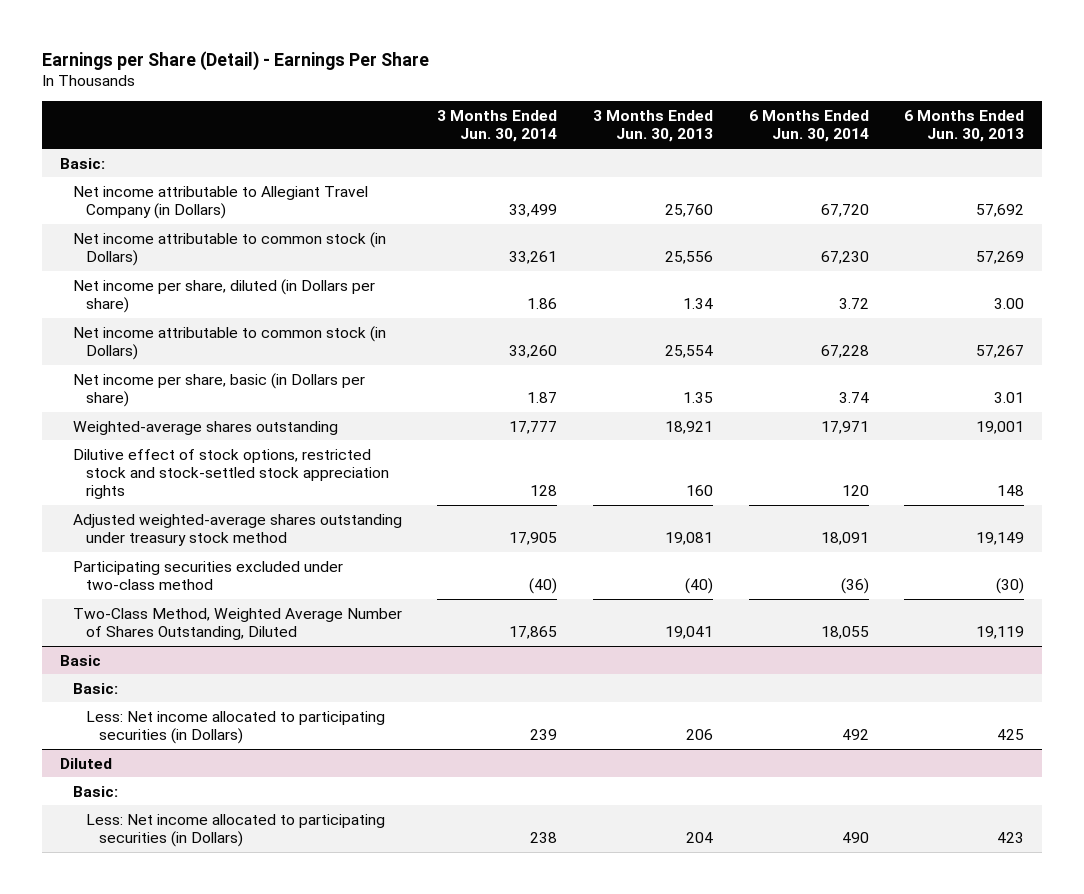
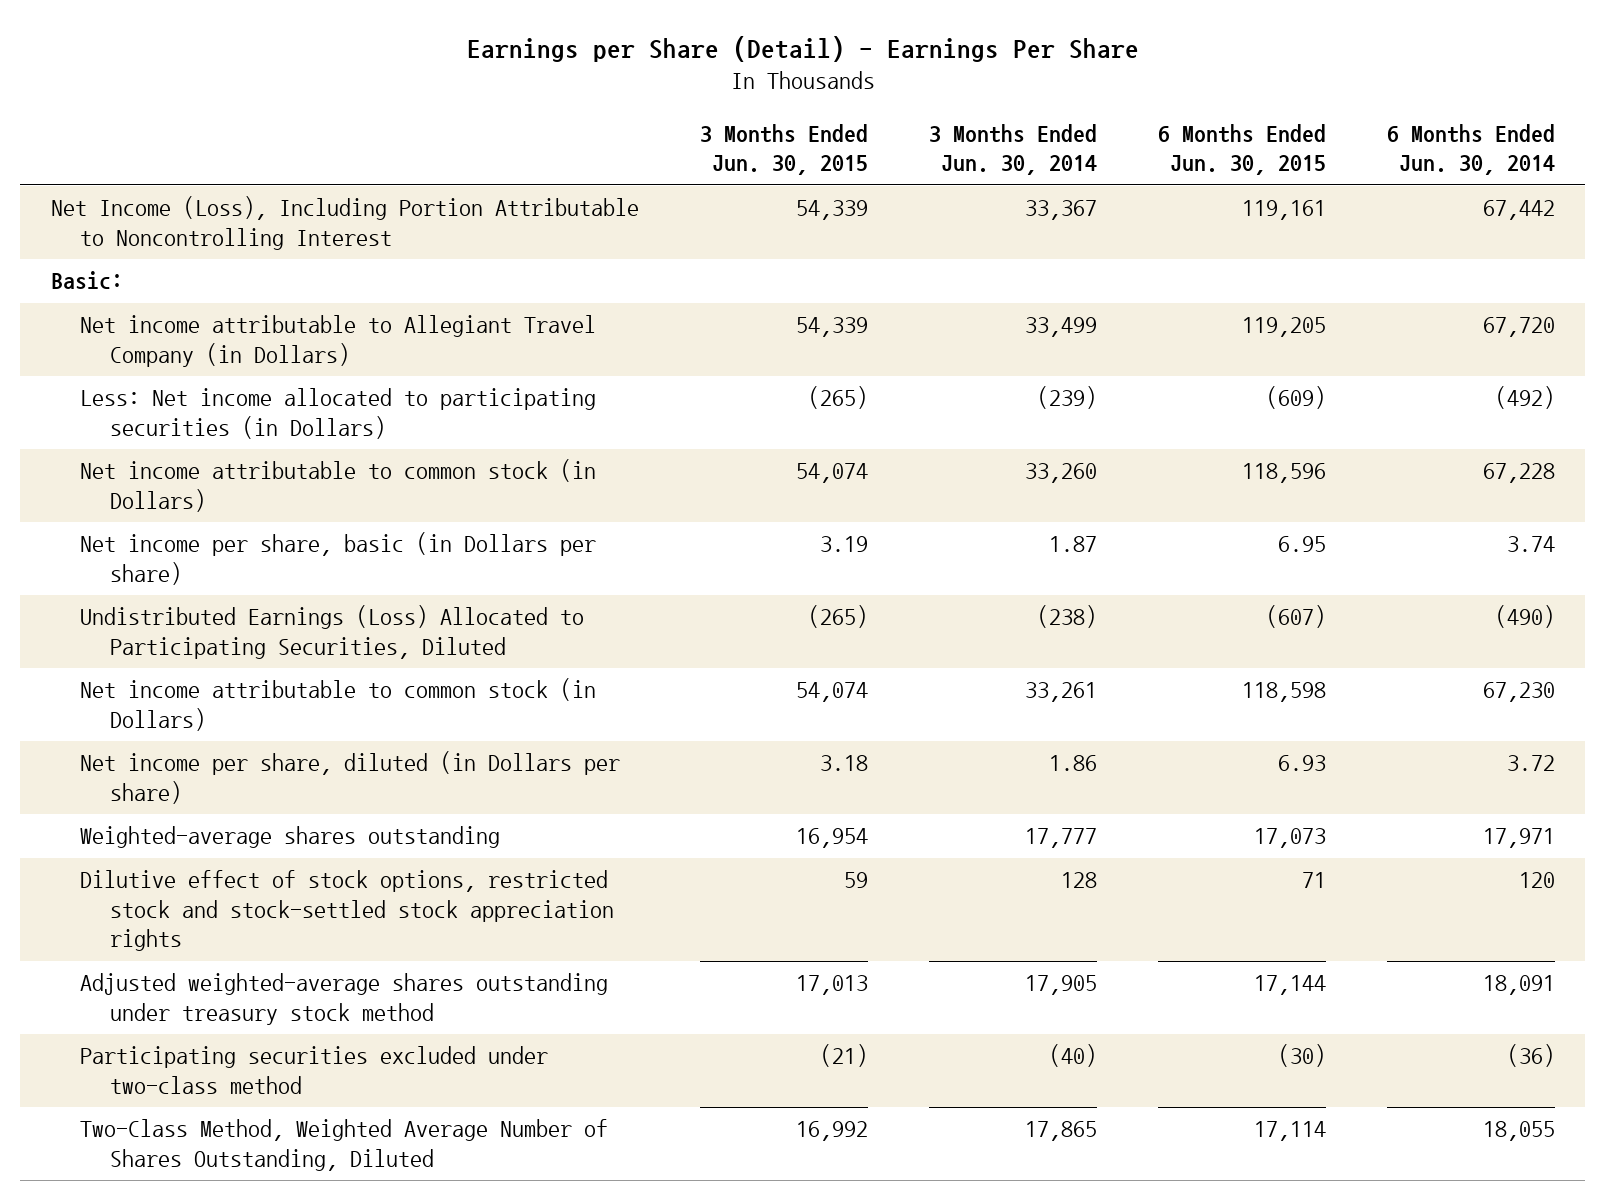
[593,110,714,143] 3 Months Ended Jun. 30, 2013 -> none
[904,110,1025,143] 6 Months Ended Jun. 30, 2013 -> none
none -> [699,123,868,176] 3 Months Ended Jun. 30, 2015
none -> [1157,123,1326,176] 6 Months Ended Jun. 30, 2015
none -> [50,196,639,250] Net Income (Loss), Including Portion Attributable to Noncontrolling Interest
none -> [80,388,597,439] Less: Net income allocated to participating securities (in Dollars)
none -> [80,605,585,659] Undistributed Earnings (Loss) Allocated to Participating Securities, Diluted
[72,231,386,266] Net income attributable to common stock (in Dollars) -> [80,678,597,731] Net income attributable to common stock (in Dollars)
[72,278,375,313] Net income per share, diluted (in Dollars per share) -> [80,751,621,804] Net income per share, diluted (in Dollars per share)
[59,654,101,666] Basic -> none
[72,682,118,694] Basic: -> none
[85,710,385,744] Less: Net income allocated to participating securities (in Dollars) -> none
[59,757,112,769] Diluted -> none
[72,785,118,797] Basic: -> none
[85,813,385,847] Less: Net income allocated to participating securities (in Dollars) -> none

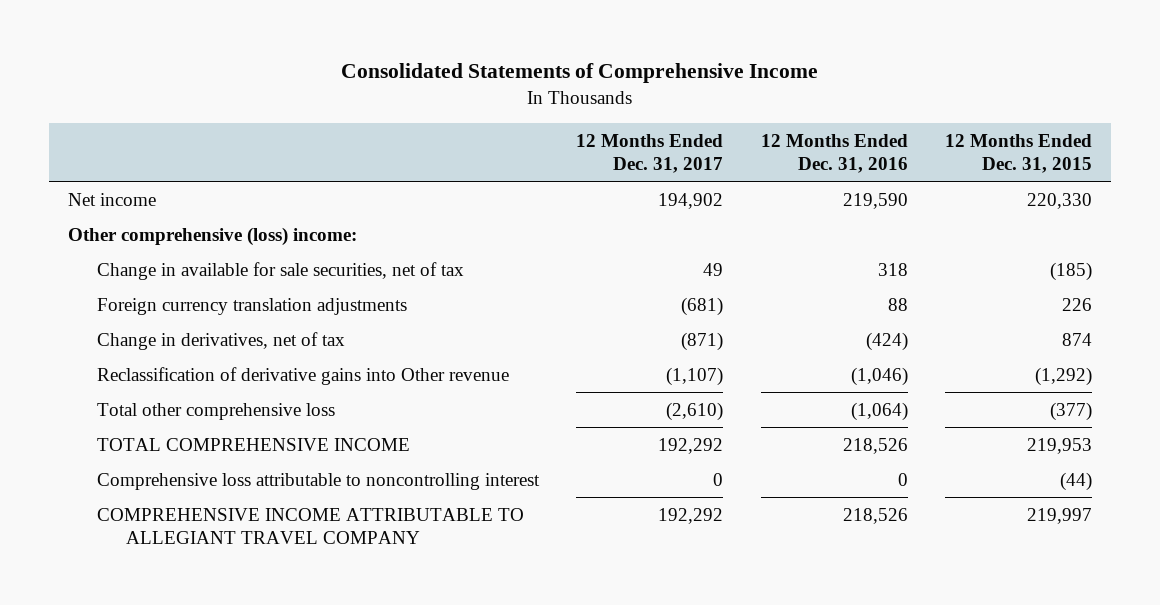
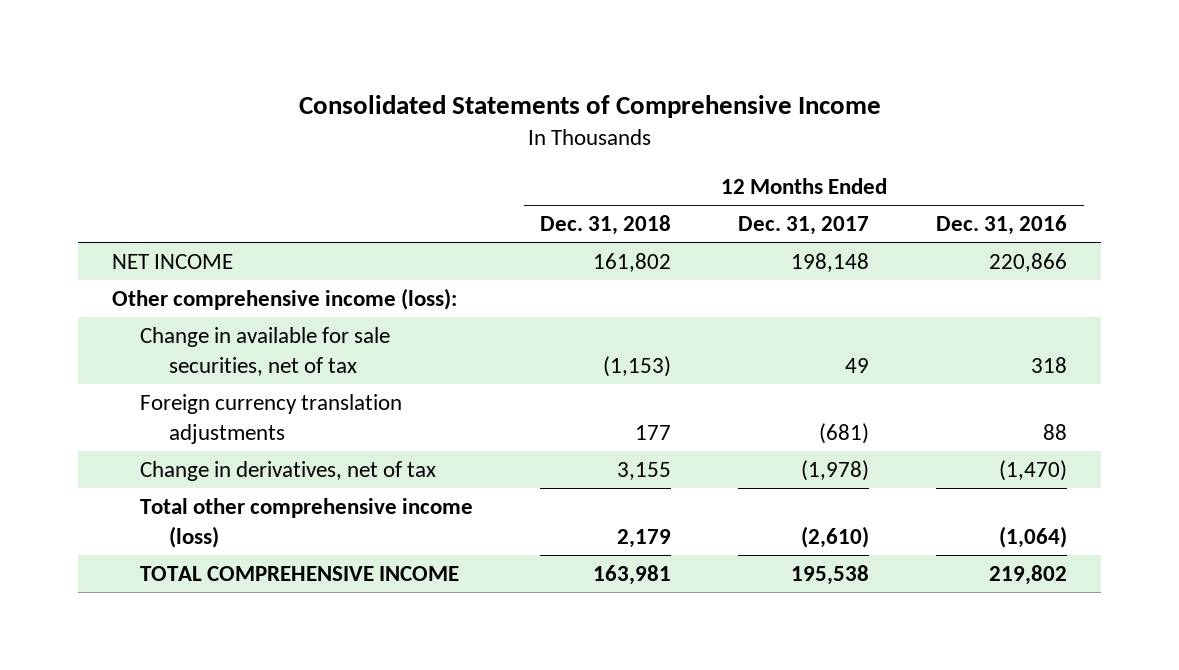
[945,133,1093,173] 12 Months Ended Dec. 31, 2015 -> none
none -> [540,215,672,236] Dec. 31, 2018
[67,192,156,206] Net income -> [111,254,233,270] NET INCOME
[658,192,724,209] 194,902 -> [791,253,870,273] 198,148
[842,192,908,209] 219,590 -> [989,253,1068,273] 220,866
[67,226,357,246] Other comprehensive (loss) income: -> [111,288,457,311] Other comprehensive income (loss):
[96,366,509,385] Reclassification of derivative gains into Other revenue -> none
[96,472,540,490] Comprehensive loss attributable to noncontrolling interest -> none
[96,507,524,545] COMPREHENSIVE INCOME ATTRIBUTABLE TO ALLEGIANT TRAVEL COMPANY -> none
[681,331,724,351] (871) -> [801,460,870,482] (1,978)
[865,331,908,351] (424) -> [999,460,1068,482] (1,470)
[96,402,335,420] Total other comprehensive loss -> [140,498,474,548] Total other comprehensive income (loss)
[658,437,724,454] 192,292 -> [791,565,870,586] 195,538
[842,437,908,454] 218,526 -> [989,565,1068,586] 219,802

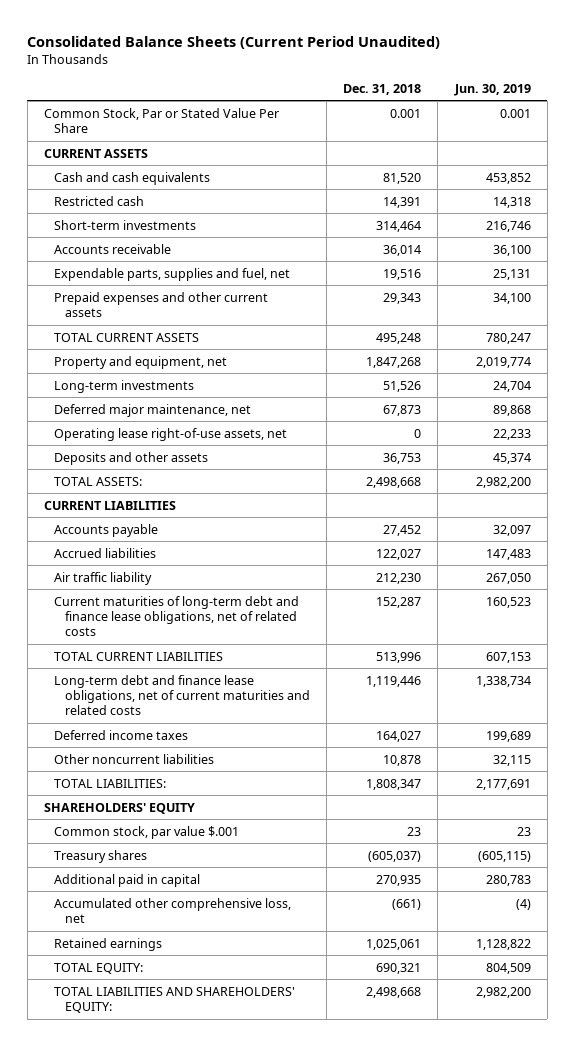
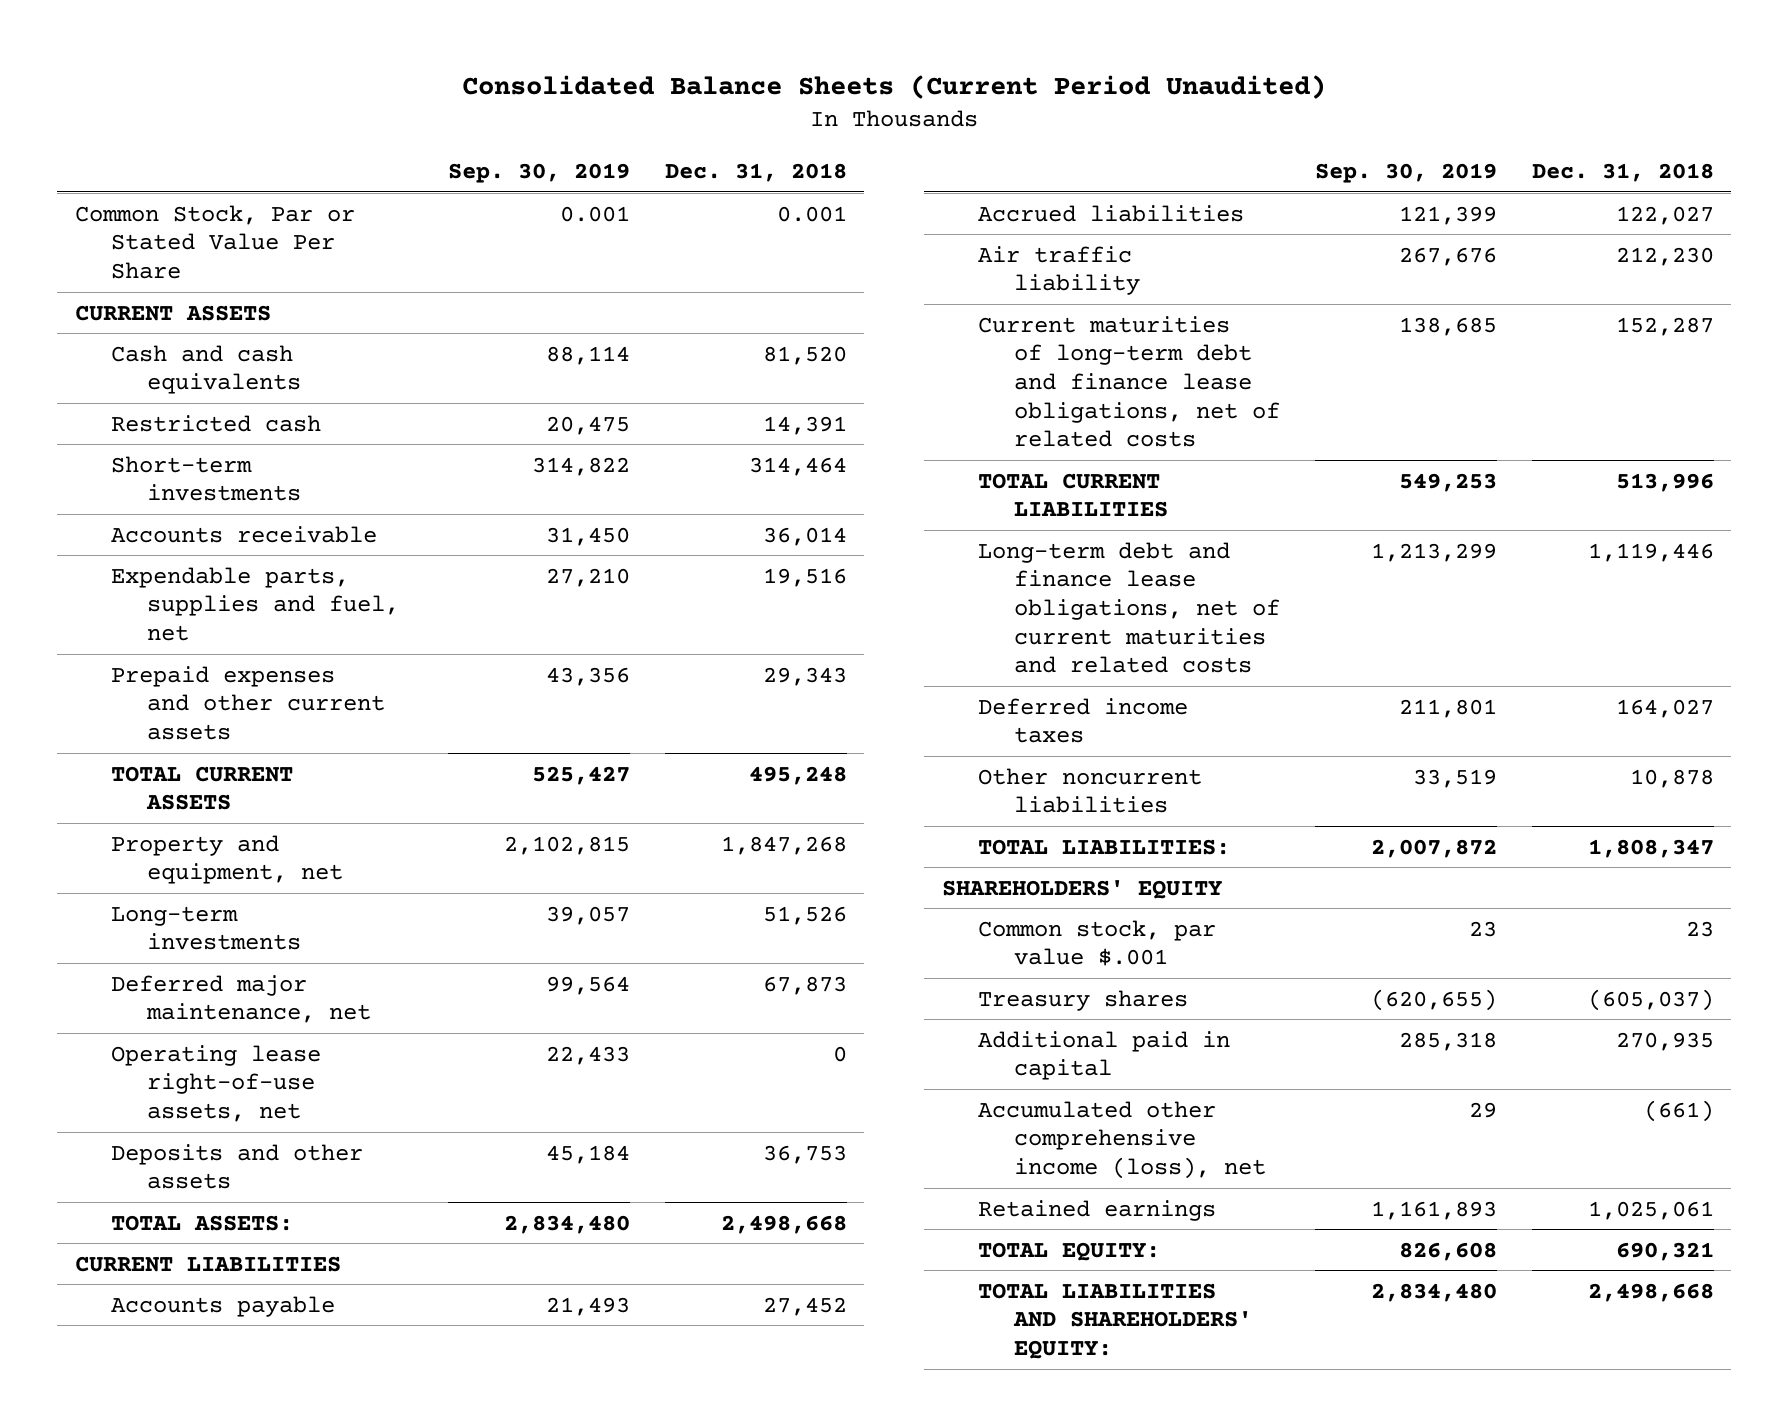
[453,83,531,96] Jun. 30, 2019 -> none
none -> [448,162,631,183] Sep. 30, 2019
[54,897,292,924] Accumulated other comprehensive loss, net -> [977,1100,1267,1180] Accumulated other comprehensive income (loss), net

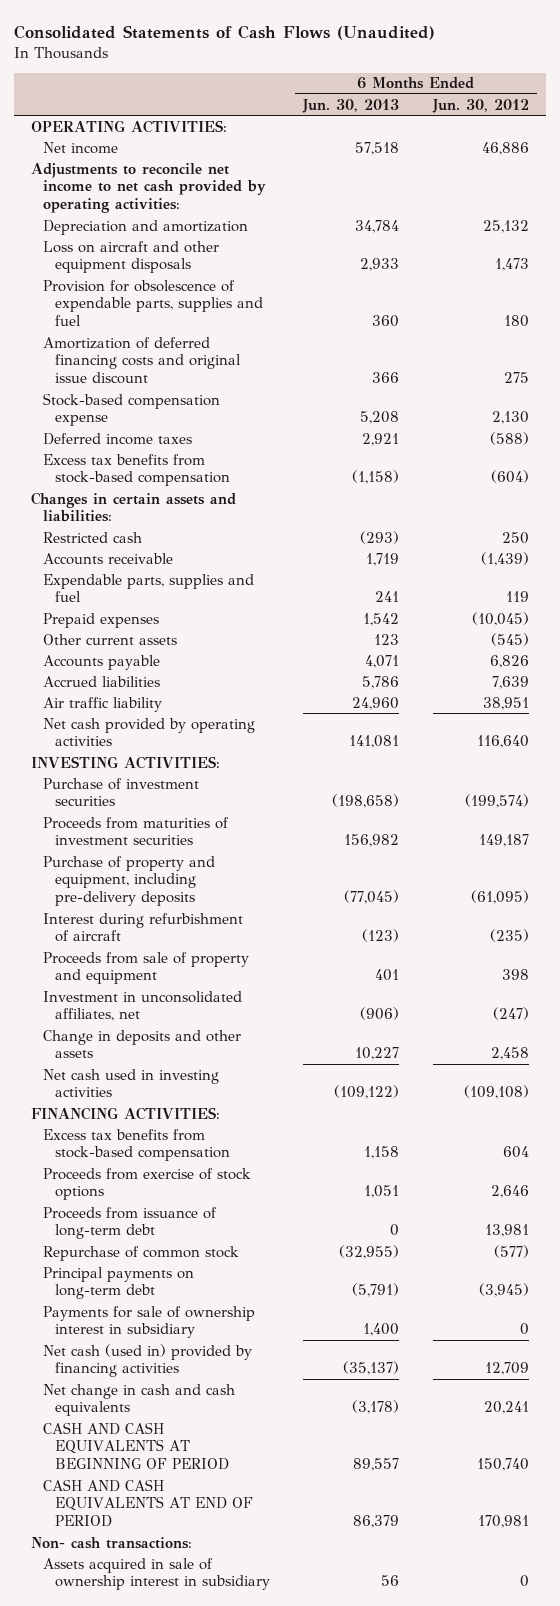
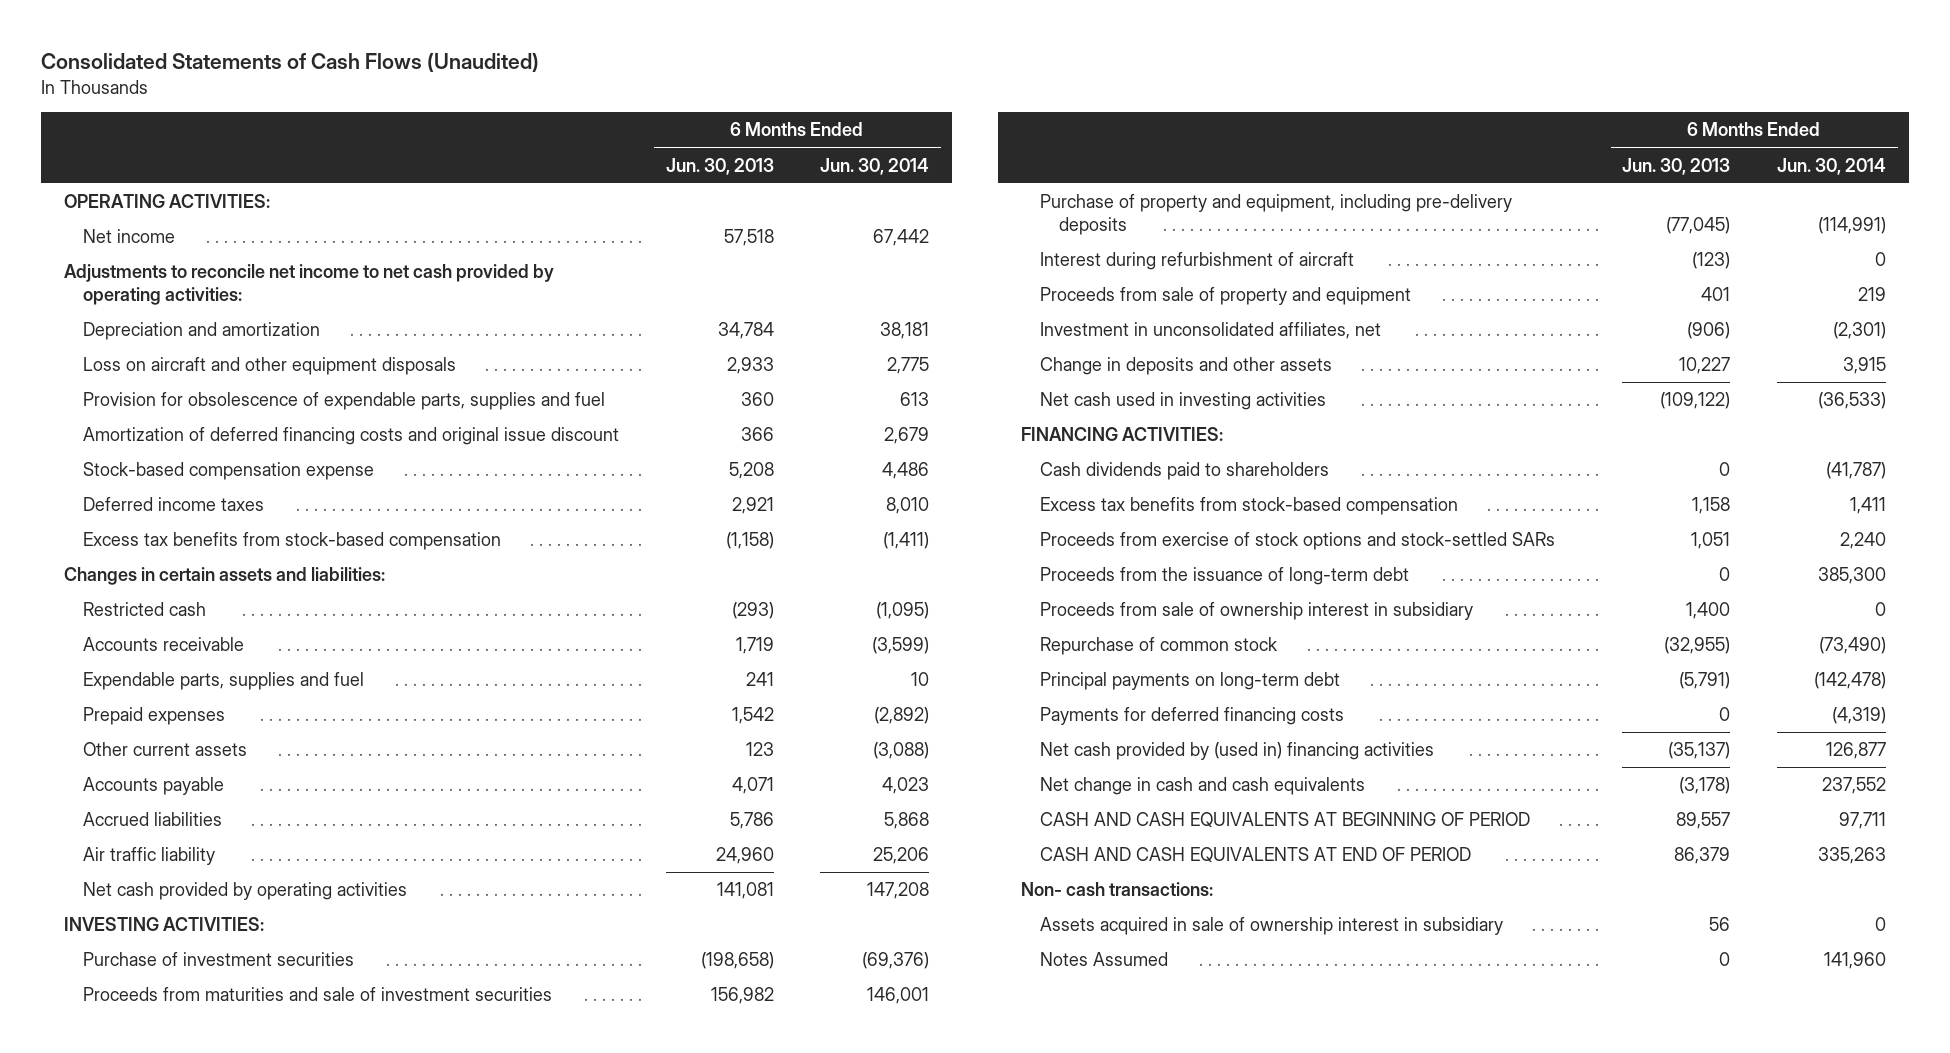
[431,98,529,113] Jun. 30, 2012 -> none
none -> [819,157,929,175] Jun. 30, 2014
[43,816,230,846] Proceeds from maturities of investment securities -> [83,987,553,1002] Proceeds from maturities and sale of investment securities
none -> [1040,462,1330,481] Cash dividends paid to shareholders
[43,1167,252,1201] Proceeds from exercise of stock options -> [1040,532,1556,551] Proceeds from exercise of stock options and stock-settled SARs
[43,1206,218,1240] Proceeds from issuance of long-term debt -> [1040,567,1410,586] Proceeds from the issuance of long-term debt
none -> [1040,602,1474,621] Proceeds from sale of ownership interest in subsidiary
[43,1305,256,1339] Payments for sale of ownership interest in subsidiary -> none
none -> [1040,707,1345,726] Payments for deferred financing costs
[43,1343,253,1378] Net cash (used in) provided by financing activities -> [1040,742,1435,761] Net cash provided by (used in) financing activities
none -> [1040,952,1169,967] Notes Assumed

